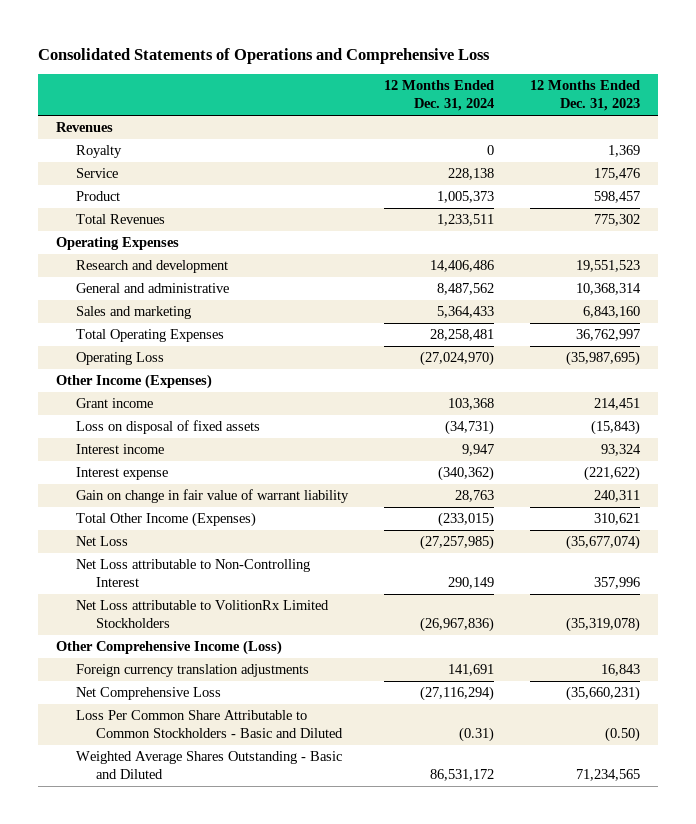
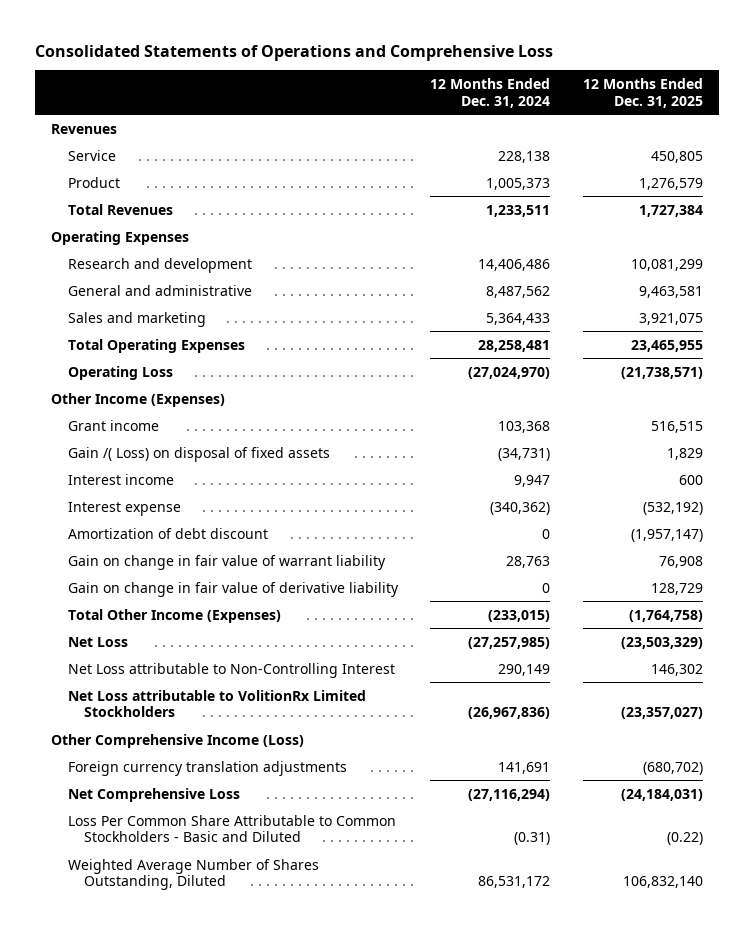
[530,80,641,112] 12 Months Ended Dec. 31, 2023 -> none
none -> [582,77,703,108] 12 Months Ended Dec. 31, 2025
[75,145,122,159] Royalty -> none
[75,420,260,435] Loss on disposal of fixed assets -> [67,446,330,462] Gain /( Loss) on disposal of fixed assets
none -> [67,527,268,539] Amortization of debt discount
none -> [67,581,399,597] Gain on change in fair value of derivative liability
[75,751,342,780] Weighted Average Shares Outstanding - Basic and Diluted -> [67,858,319,891] Weighted Average Number of Shares Outstanding, Diluted

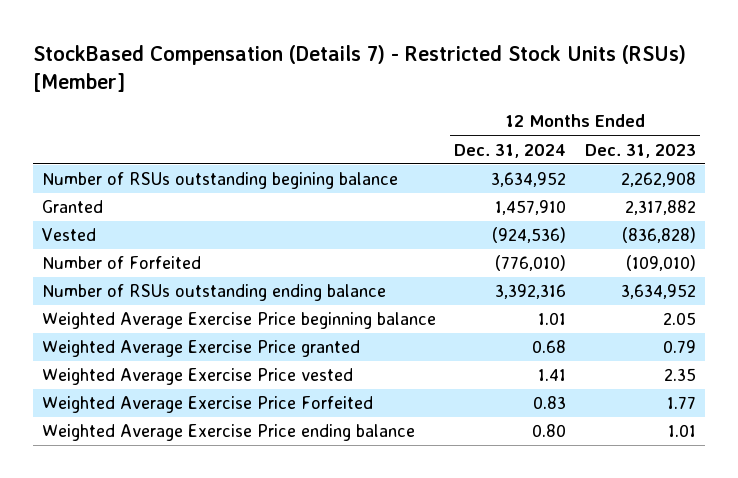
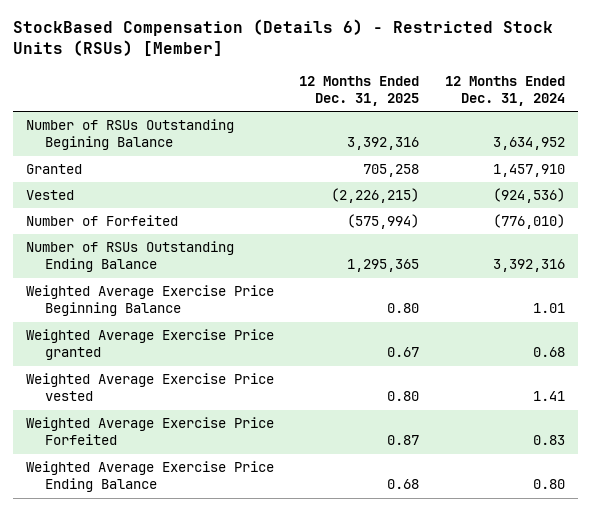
[32,44,686,92] StockBased Compensation (Details 7) - Restricted Stock Units (RSUs) [Member] -> [12,19,553,57] StockBased Compensation (Details 6) - Restricted Stock Units (RSUs) [Member]
[584,143,696,158] Dec. 31, 2023 -> none
none -> [299,75,420,106] 12 Months Ended Dec. 31, 2025
[42,172,399,190] Number of RSUs outstanding begining balance -> [25,119,234,151] Number of RSUs Outstanding Begining Balance
[42,284,387,302] Number of RSUs outstanding ending balance -> [25,241,234,273] Number of RSUs Outstanding Ending Balance
[42,312,437,330] Weighted Average Exercise Price beginning balance -> [25,285,274,317] Weighted Average Exercise Price Beginning Balance
[42,424,416,442] Weighted Average Exercise Price ending balance -> [25,461,274,493] Weighted Average Exercise Price Ending Balance

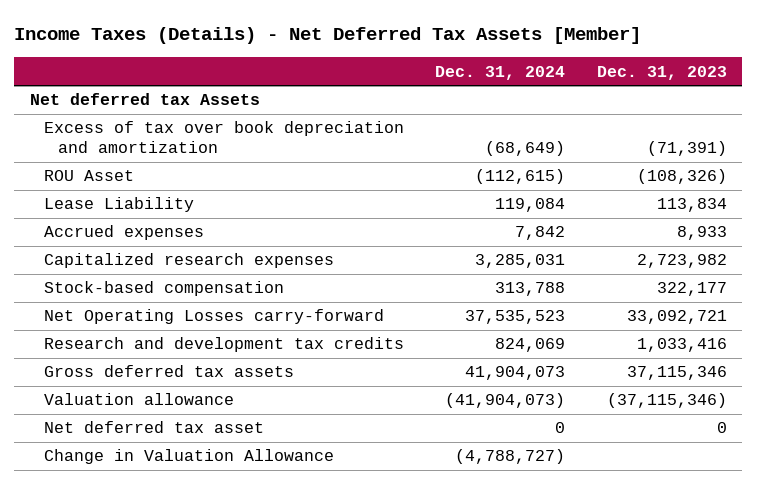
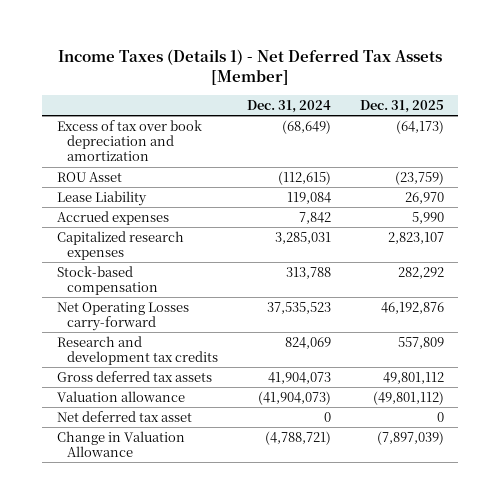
[14,27,642,45] Income Taxes (Details) - Net Deferred Tax Assets [Member] -> [58,48,443,85] Income Taxes (Details 1) - Net Deferred Tax Assets [Member]
[596,65,727,80] Dec. 31, 2023 -> none
none -> [359,99,444,113] Dec. 31, 2025
[30,93,261,106] Net deferred tax Assets -> none
[455,449,566,465] (4,788,727) -> [264,430,331,445] (4,788,721)

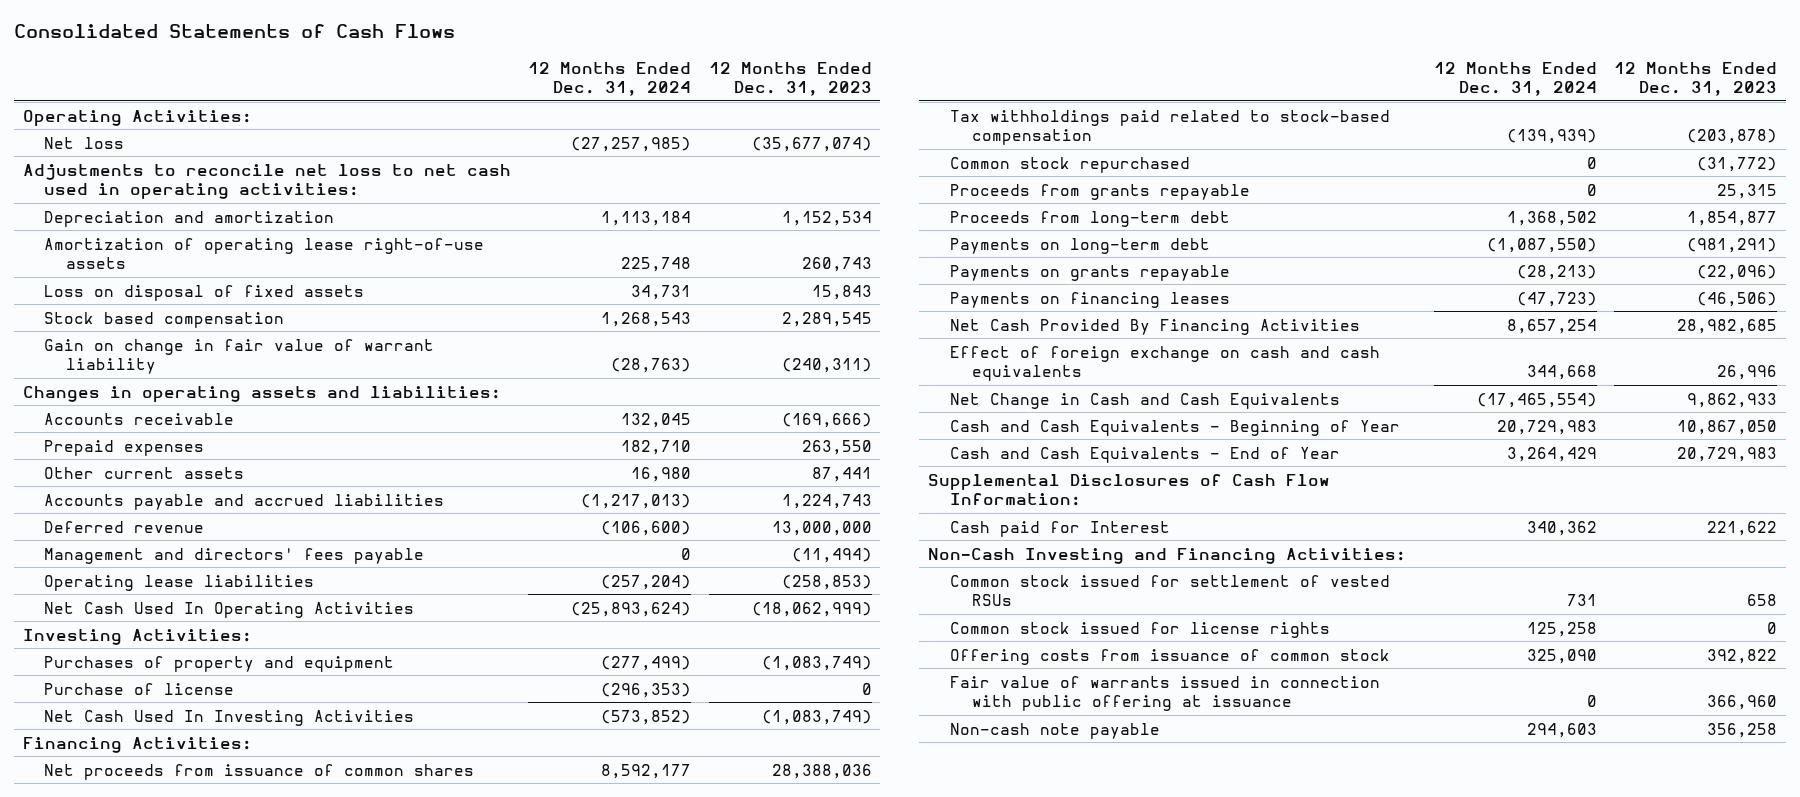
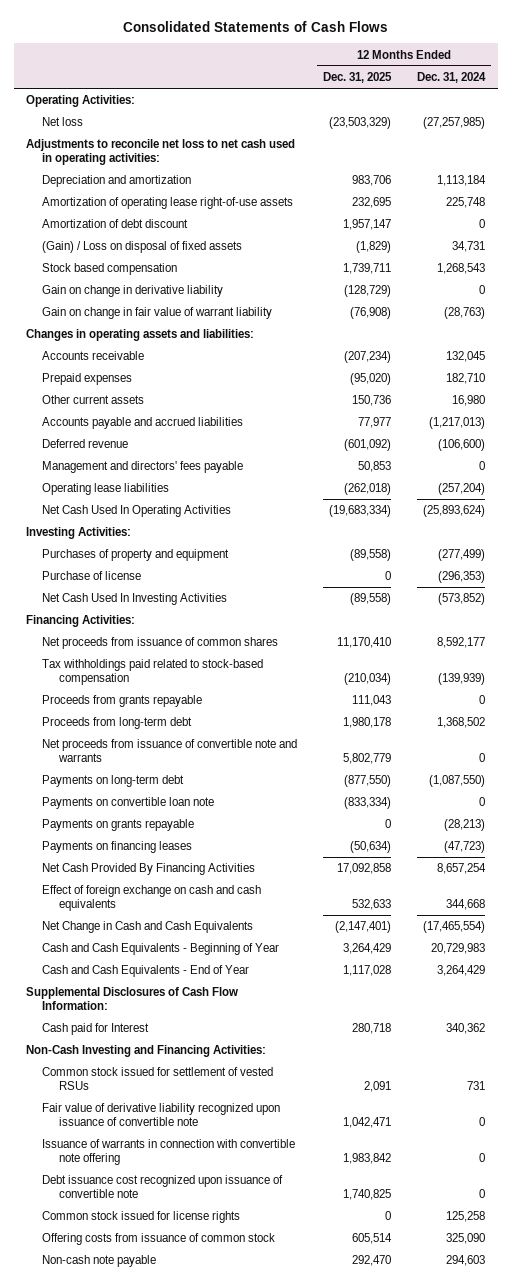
[708,61,872,97] 12 Months Ended Dec. 31, 2023 -> none
none -> [323,72,393,84] Dec. 31, 2025
none -> [42,219,189,229] Amortization of debt discount
[44,284,365,301] Loss on disposal of fixed assets -> [42,241,243,254] (Gain) / Loss on disposal of fixed assets
none -> [42,285,224,298] Gain on change in derivative liability
[949,156,1190,173] Common stock repurchased -> none
none -> [42,739,298,763] Net proceeds from issuance of convertible note and warrants
none -> [42,797,215,810] Payments on convertible loan note
none -> [42,1103,281,1127] Fair value of derivative liability recognized upon issuance of convertible note
none -> [42,1139,296,1166] Issuance of warrants in connection with convertible note offering
none -> [42,1175,284,1199] Debt issuance cost recognized upon issuance of convertible note
[949,675,1380,712] Fair value of warrants issued in connection with public offering at issuance -> none

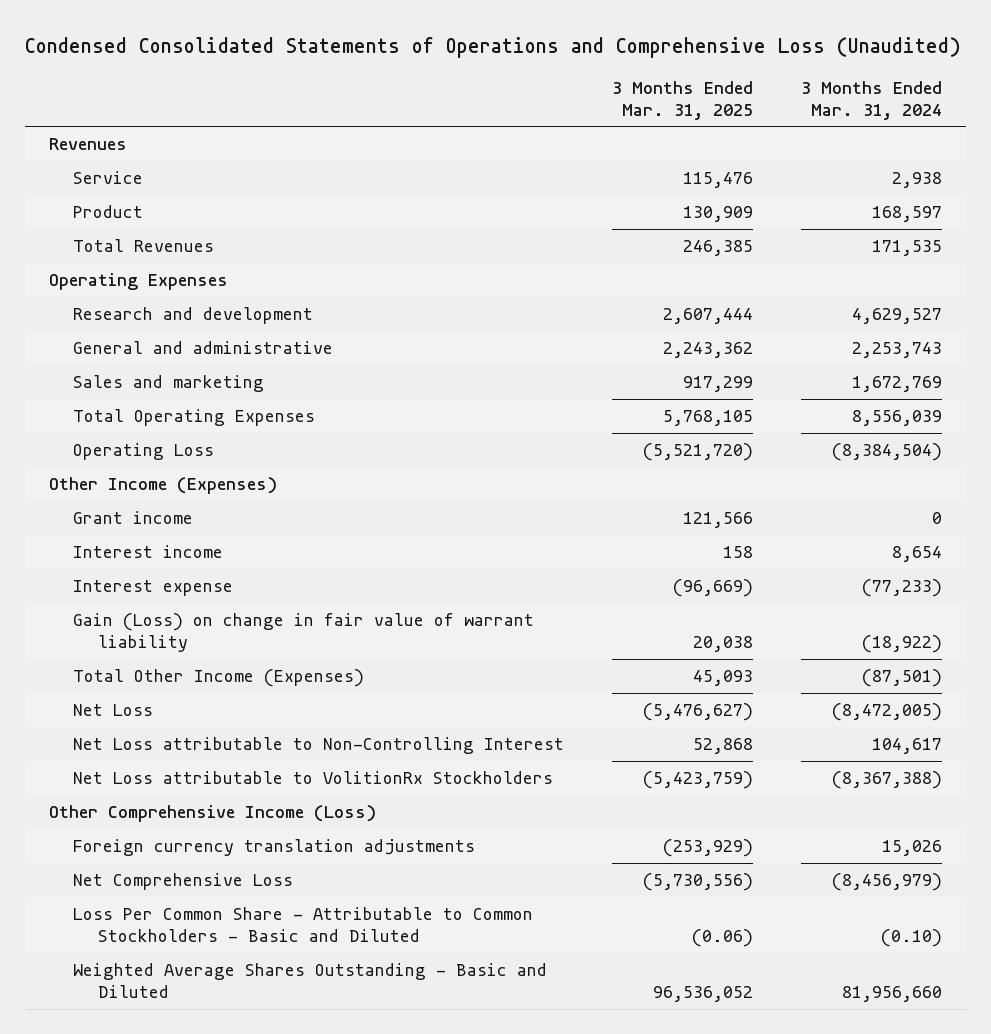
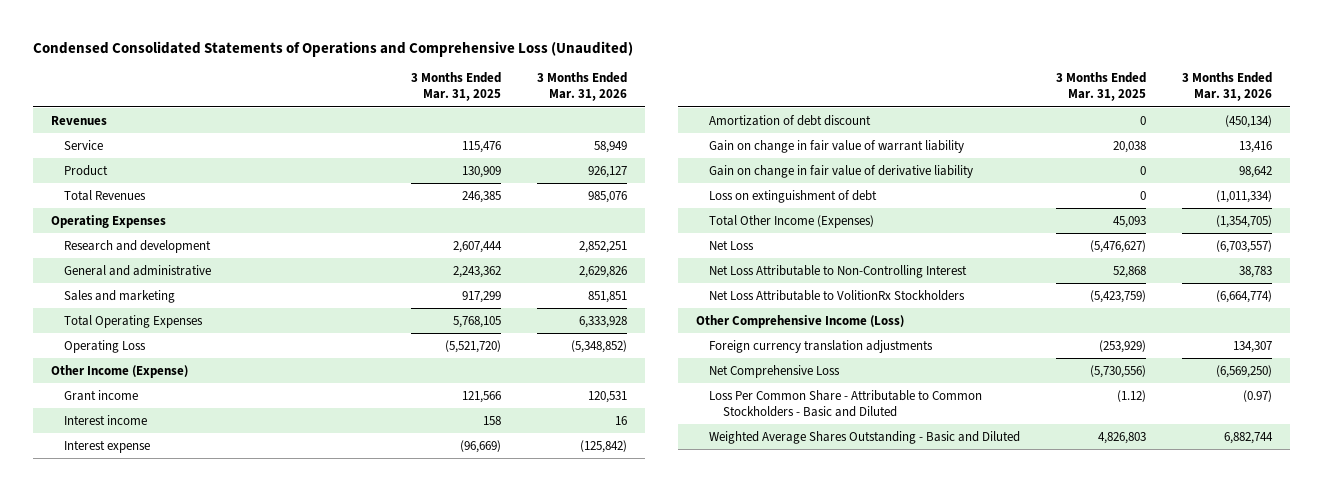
[801,80,943,120] 3 Months Ended Mar. 31, 2024 -> none
none -> [537,72,628,102] 3 Months Ended Mar. 31, 2026
[48,476,277,494] Other Income (Expenses) -> [50,364,188,378] Other Income (Expense)
none -> [709,114,872,126] Amortization of debt discount
[73,612,535,653] Gain (Loss) on change in fair value of warrant liability -> [709,139,965,153] Gain on change in fair value of warrant liability
none -> [709,164,974,178] Gain on change in fair value of derivative liability
none -> [709,189,878,203] Loss on extinguishment of debt
[73,736,565,754] Net Loss attributable to Non-Controlling Interest -> [709,264,968,278] Net Loss Attributable to Non-Controlling Interest
[73,770,554,784] Net Loss attributable to VolitionRx Stockholders -> [709,289,966,301] Net Loss Attributable to VolitionRx Stockholders
[692,929,754,948] (0.06) -> [1117,389,1147,402] (1.12)
[653,986,754,1003] 96,536,052 -> [1098,431,1147,444] 4,826,803

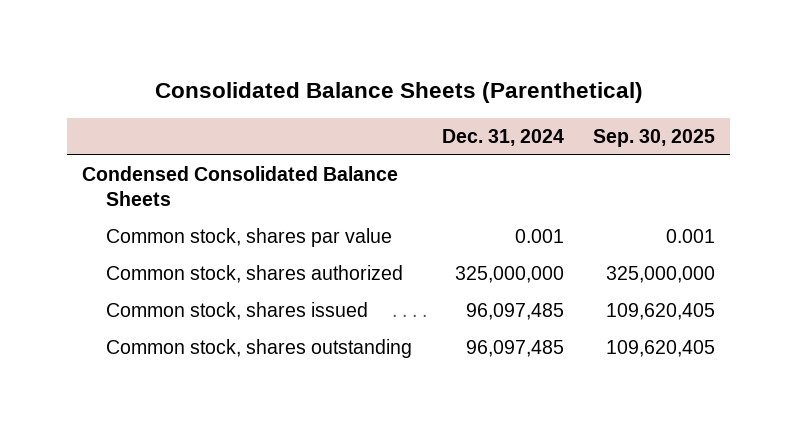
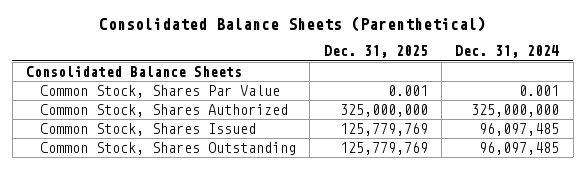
[593,129,716,148] Sep. 30, 2025 -> none
none -> [323,45,428,59] Dec. 31, 2025
[82,166,399,207] Condensed Consolidated Balance Sheets -> [26,65,243,77] Consolidated Balance Sheets
[105,228,392,248] Common stock, shares par value -> [39,84,280,98] Common Stock, Shares Par Value
[105,265,403,284] Common stock, shares authorized -> [39,103,288,117] Common Stock, Shares Authorized
[105,302,368,321] Common stock, shares issued -> [39,122,256,136] Common Stock, Shares Issued
[105,339,412,359] Common stock, shares outstanding -> [39,141,296,155] Common Stock, Shares Outstanding

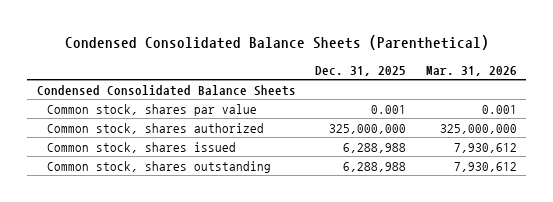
[98,16,486,33] Consolidated Balance Sheets (Parenthetical) -> [64,35,489,51] Condensed Consolidated Balance Sheets (Parenthetical)
[455,45,560,59] Dec. 31, 2024 -> none
none -> [425,65,517,76] Mar. 31, 2026
[26,65,243,77] Consolidated Balance Sheets -> [36,84,296,96] Condensed Consolidated Balance Sheets
[39,84,280,98] Common Stock, Shares Par Value -> [47,103,258,116] Common stock, shares par value
[39,103,288,117] Common Stock, Shares Authorized -> [47,122,265,134] Common stock, shares authorized
[39,122,256,136] Common Stock, Shares Issued -> [47,141,237,153] Common stock, shares issued
[339,122,428,136] 125,779,769 -> [343,142,407,153] 6,288,988
[39,141,296,155] Common Stock, Shares Outstanding -> [47,160,272,173] Common stock, shares outstanding
[339,141,428,155] 125,779,769 -> [343,161,407,172] 6,288,988

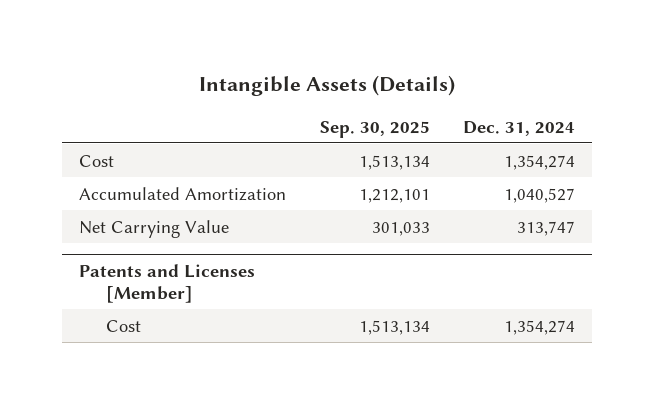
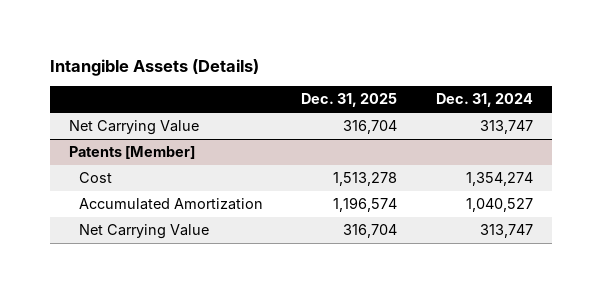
[319,120,430,138] Sep. 30, 2025 -> none
none -> [301,93,398,108] Dec. 31, 2025
none -> [68,120,199,136] Net Carrying Value
none -> [68,146,195,160] Patents [Member]
[79,263,256,303] Patents and Licenses [Member] -> none
[106,319,142,332] Cost -> none

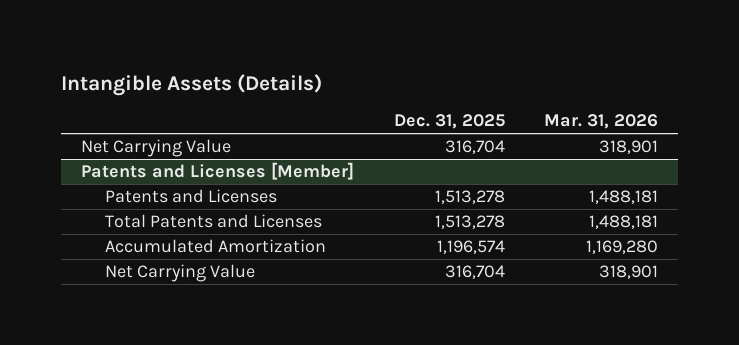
[435,93,533,108] Dec. 31, 2024 -> none
none -> [543,114,658,130] Mar. 31, 2026
[68,146,195,160] Patents [Member] -> [81,162,355,181] Patents and Licenses [Member]
[79,172,113,184] Cost -> [105,189,278,204] Patents and Licenses
none -> [105,214,323,229] Total Patents and Licenses

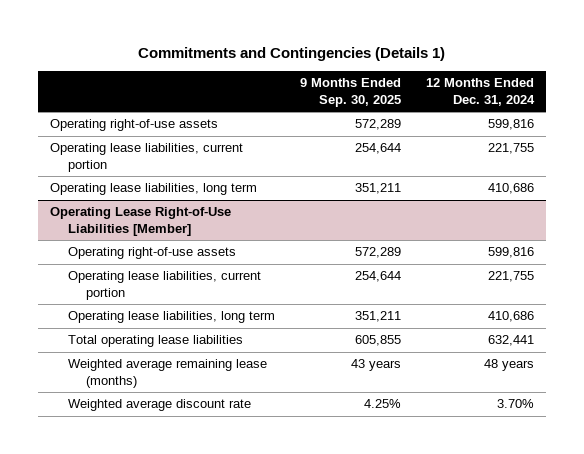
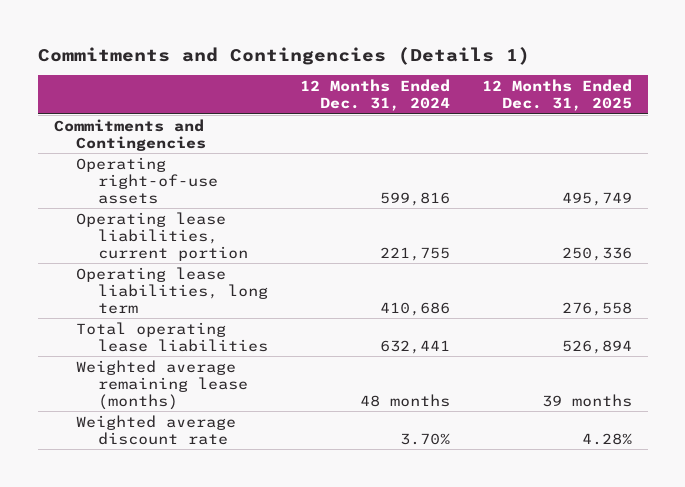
[300,78,402,107] 9 Months Ended Sep. 30, 2025 -> none
none -> [481,79,632,112] 12 Months Ended Dec. 31, 2025
[50,119,219,132] Operating right-of-use assets -> none
[50,143,244,172] Operating lease liabilities, current portion -> none
[50,183,258,196] Operating lease liabilities, long term -> none
[50,207,232,236] Operating Lease Right-of-Use Liabilities [Member] -> none
none -> [53,118,206,151] Commitments and Contingencies
[483,359,534,372] 48 years -> [359,393,450,407] 48 months

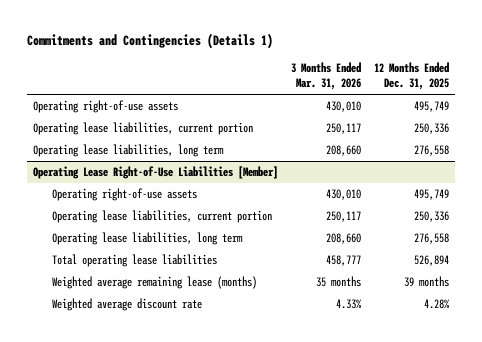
[299,79,450,112] 12 Months Ended Dec. 31, 2024 -> none
none -> [290,62,361,91] 3 Months Ended Mar. 31, 2026
[53,118,206,151] Commitments and Contingencies -> none
none -> [33,166,279,180] Operating Lease Right-of-Use Liabilities [Member]
none -> [52,188,198,202] Operating right-of-use assets
none -> [52,210,273,224] Operating lease liabilities, current portion
none -> [52,232,244,246] Operating lease liabilities, long term

